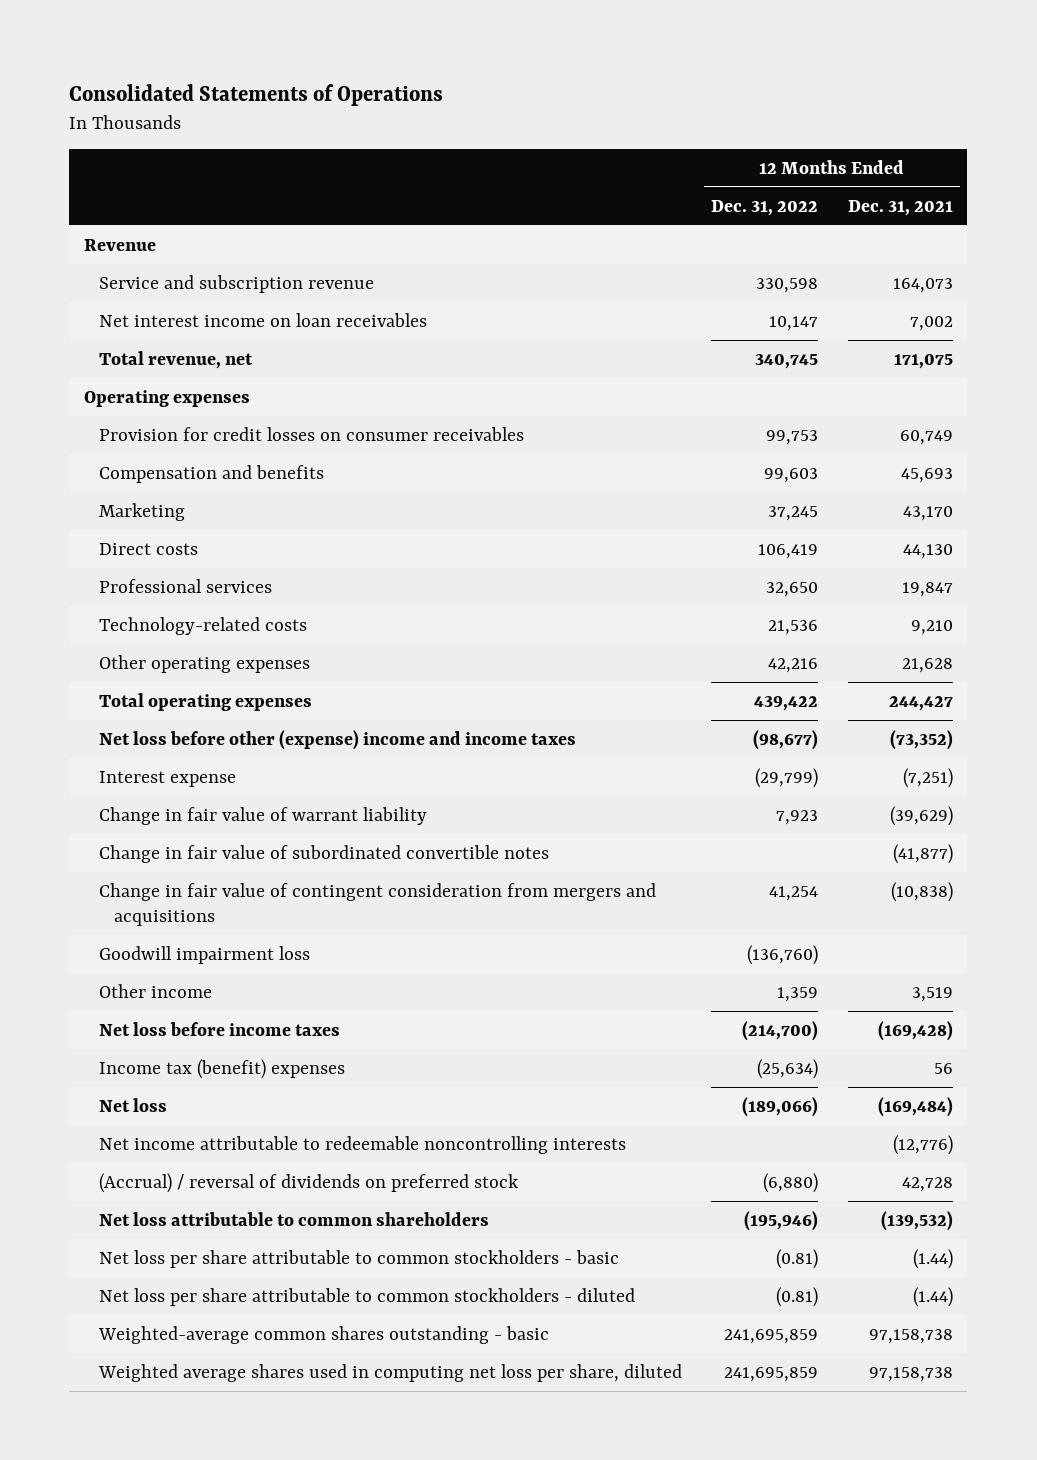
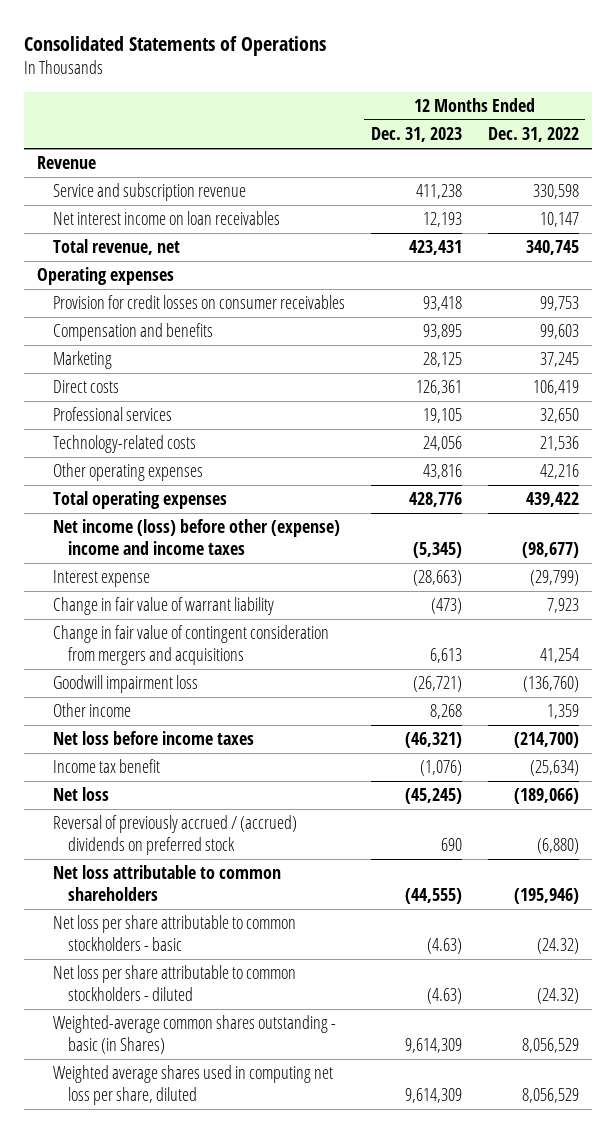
[847,199,953,216] Dec. 31, 2021 -> none
none -> [370,127,462,143] Dec. 31, 2023
[99,729,577,750] Net loss before other (expense) income and income taxes -> [52,519,340,555] Net income (loss) before other (expense) income and income taxes
[99,844,550,863] Change in fair value of subordinated convertible notes -> none
[99,1058,346,1079] Income tax (benefit) expenses -> [52,759,160,774] Income tax benefit
[99,1135,627,1154] Net income attributable to redeemable noncontrolling interests -> none
[99,1172,520,1193] (Accrual) / reversal of dividends on preferred stock -> [52,815,297,855] Reversal of previously accrued / (accrued) dividends on preferred stock
[776,1248,819,1269] (0.81) -> [536,937,579,954] (24.32)
[776,1286,819,1307] (0.81) -> [536,987,579,1004] (24.32)
[98,1325,550,1344] Weighted-average common shares outstanding - basic -> [52,1015,336,1054] Weighted-average common shares outstanding - basic (in Shares)
[724,1328,819,1344] 241,695,859 -> [521,1037,579,1053] 8,056,529
[724,1366,819,1382] 241,695,859 -> [521,1087,579,1103] 8,056,529

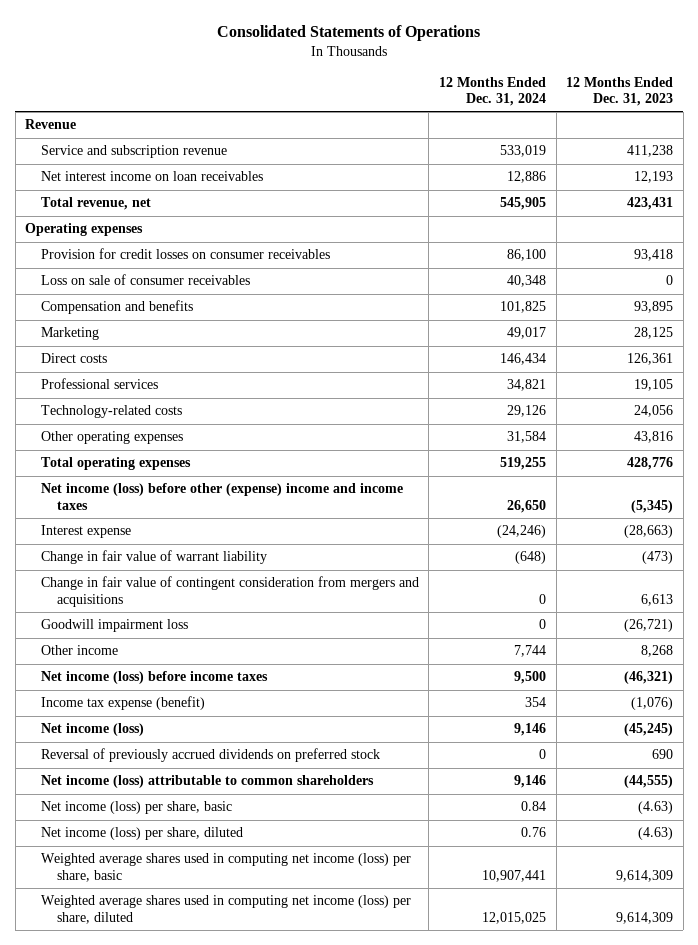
[487,127,579,143] Dec. 31, 2022 -> none
none -> [438,76,546,107] 12 Months Ended Dec. 31, 2024
none -> [40,274,250,286] Loss on sale of consumer receivables
[52,731,254,746] Net loss before income taxes -> [40,671,268,685] Net income (loss) before income taxes
[52,759,160,774] Income tax benefit -> [40,696,205,711] Income tax expense (benefit)
[52,787,109,802] Net loss -> [40,723,144,737] Net income (loss)
[52,815,297,855] Reversal of previously accrued / (accrued) dividends on preferred stock -> [40,748,380,763] Reversal of previously accrued dividends on preferred stock
[52,865,281,901] Net loss attributable to common shareholders -> [40,775,374,789] Net income (loss) attributable to common shareholders
[52,915,296,951] Net loss per share attributable to common stockholders - basic -> [40,801,232,815] Net income (loss) per share, basic
[52,965,296,1001] Net loss per share attributable to common stockholders - diluted -> [40,827,243,841] Net income (loss) per share, diluted
[52,1015,336,1054] Weighted-average common shares outstanding - basic (in Shares) -> [40,853,411,882] Weighted average shares used in computing net income (loss) per share, basic
[52,1065,333,1105] Weighted average shares used in computing net loss per share, diluted -> [40,895,411,924] Weighted average shares used in computing net income (loss) per share, diluted

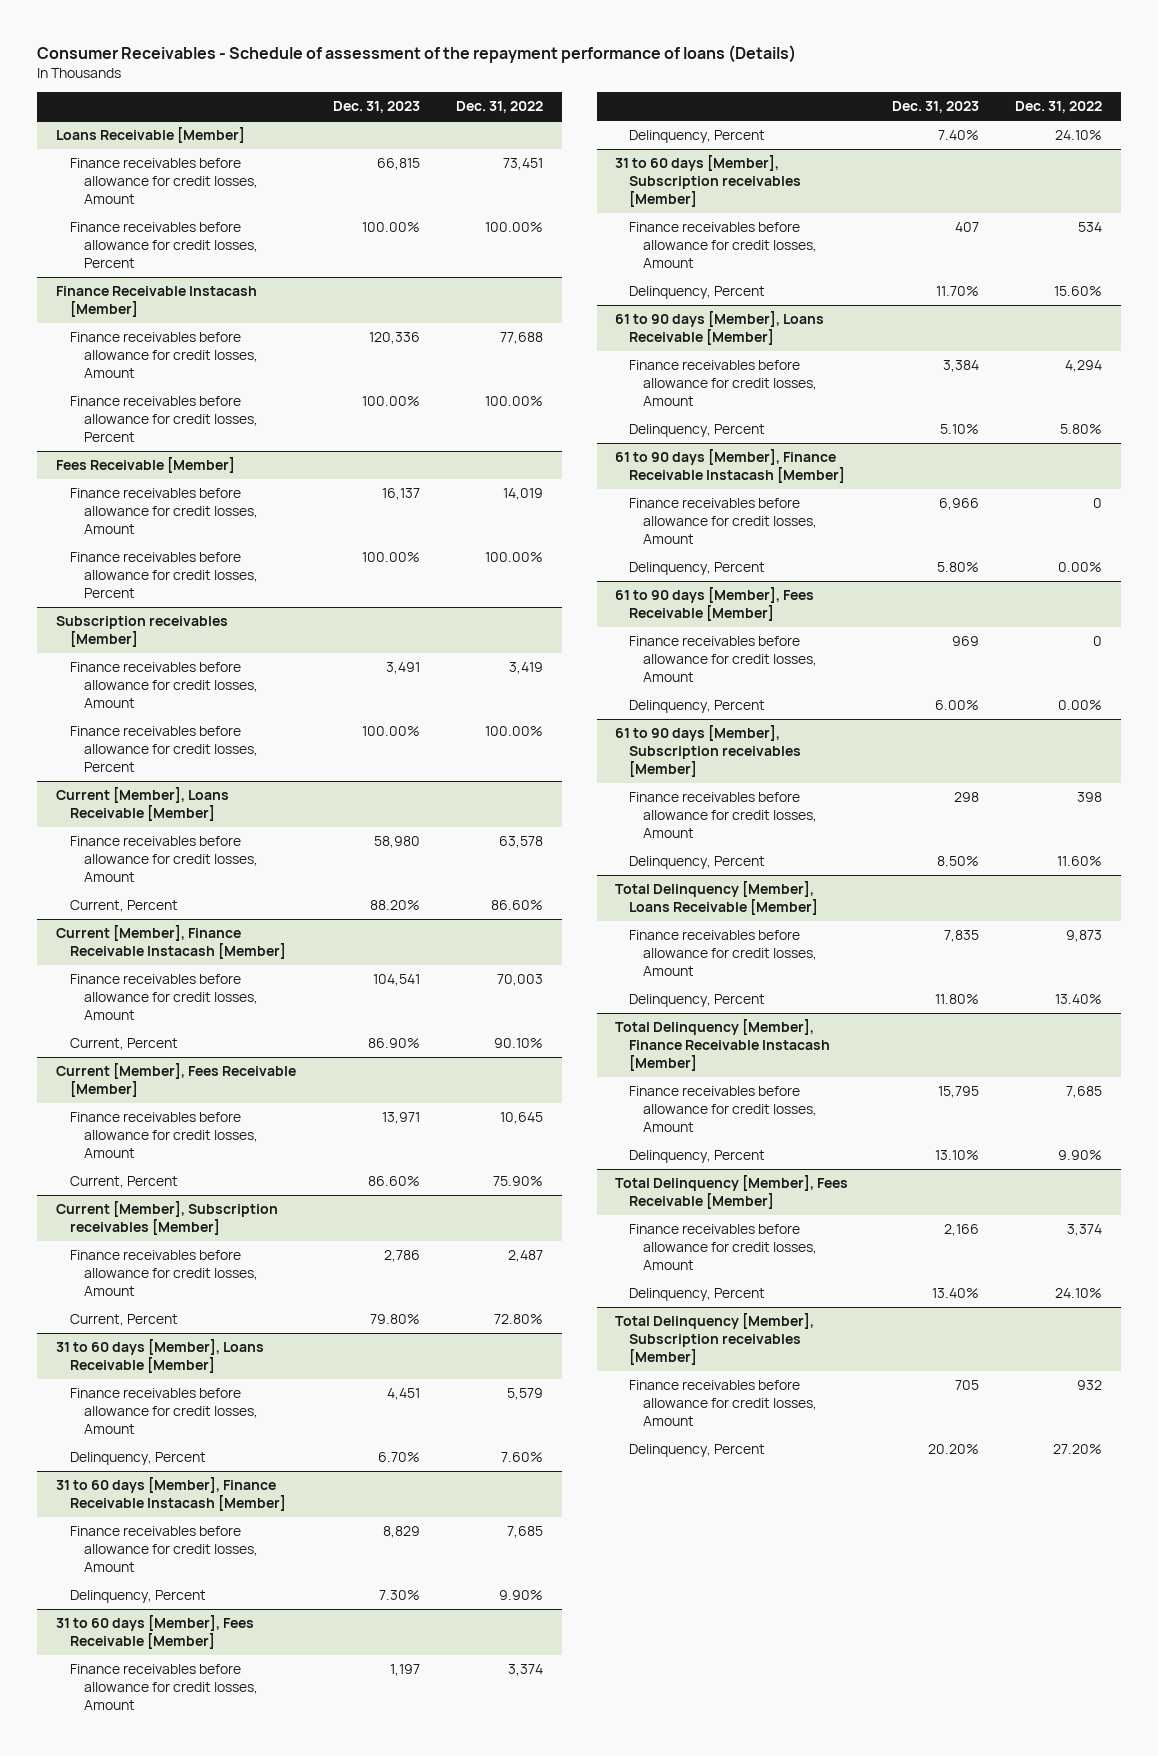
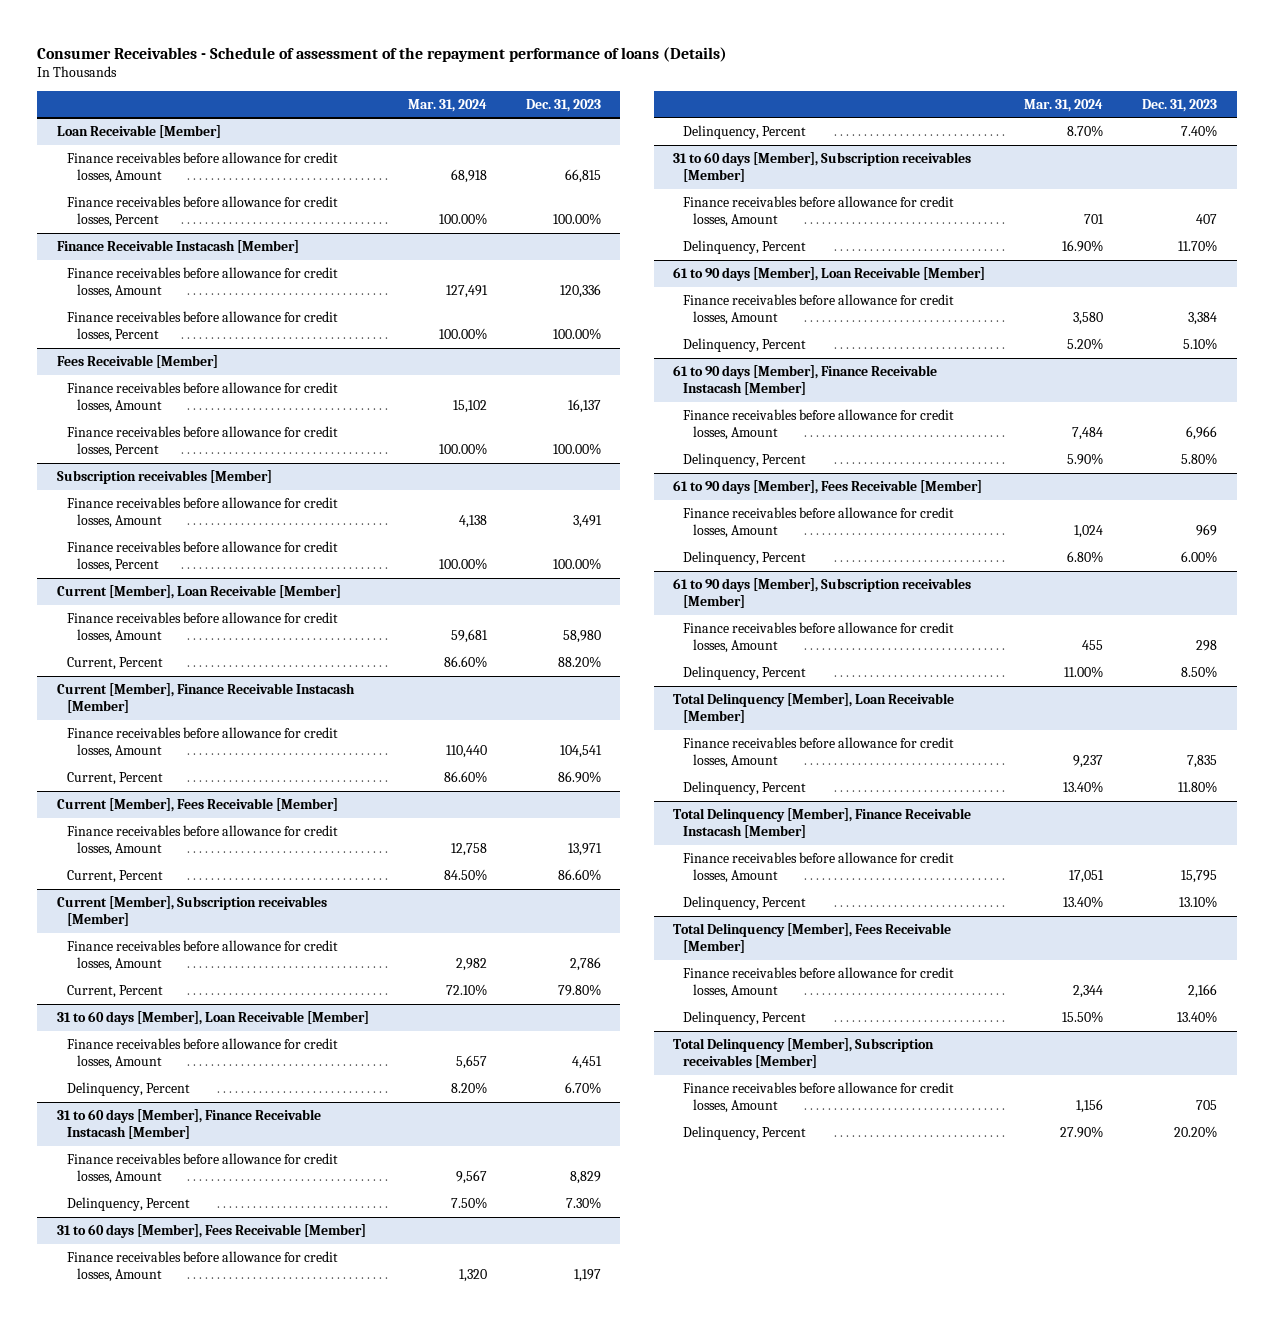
[456,100,544,113] Dec. 31, 2022 -> none
none -> [407,98,487,112] Mar. 31, 2024
[55,127,245,144] Loans Receivable [Member] -> [56,124,221,138] Loan Receivable [Member]
[55,787,229,822] Current [Member], Loans Receivable [Member] -> [56,584,341,599] Current [Member], Loan Receivable [Member]
[55,1339,264,1374] 31 to 60 days [Member], Loans Receivable [Member] -> [56,1010,369,1025] 31 to 60 days [Member], Loan Receivable [Member]
[614,311,824,346] 61 to 90 days [Member], Loans Receivable [Member] -> [673,266,986,281] 61 to 90 days [Member], Loan Receivable [Member]
[614,881,818,916] Total Delinquency [Member], Loans Receivable [Member] -> [673,692,955,723] Total Delinquency [Member], Loan Receivable [Member]

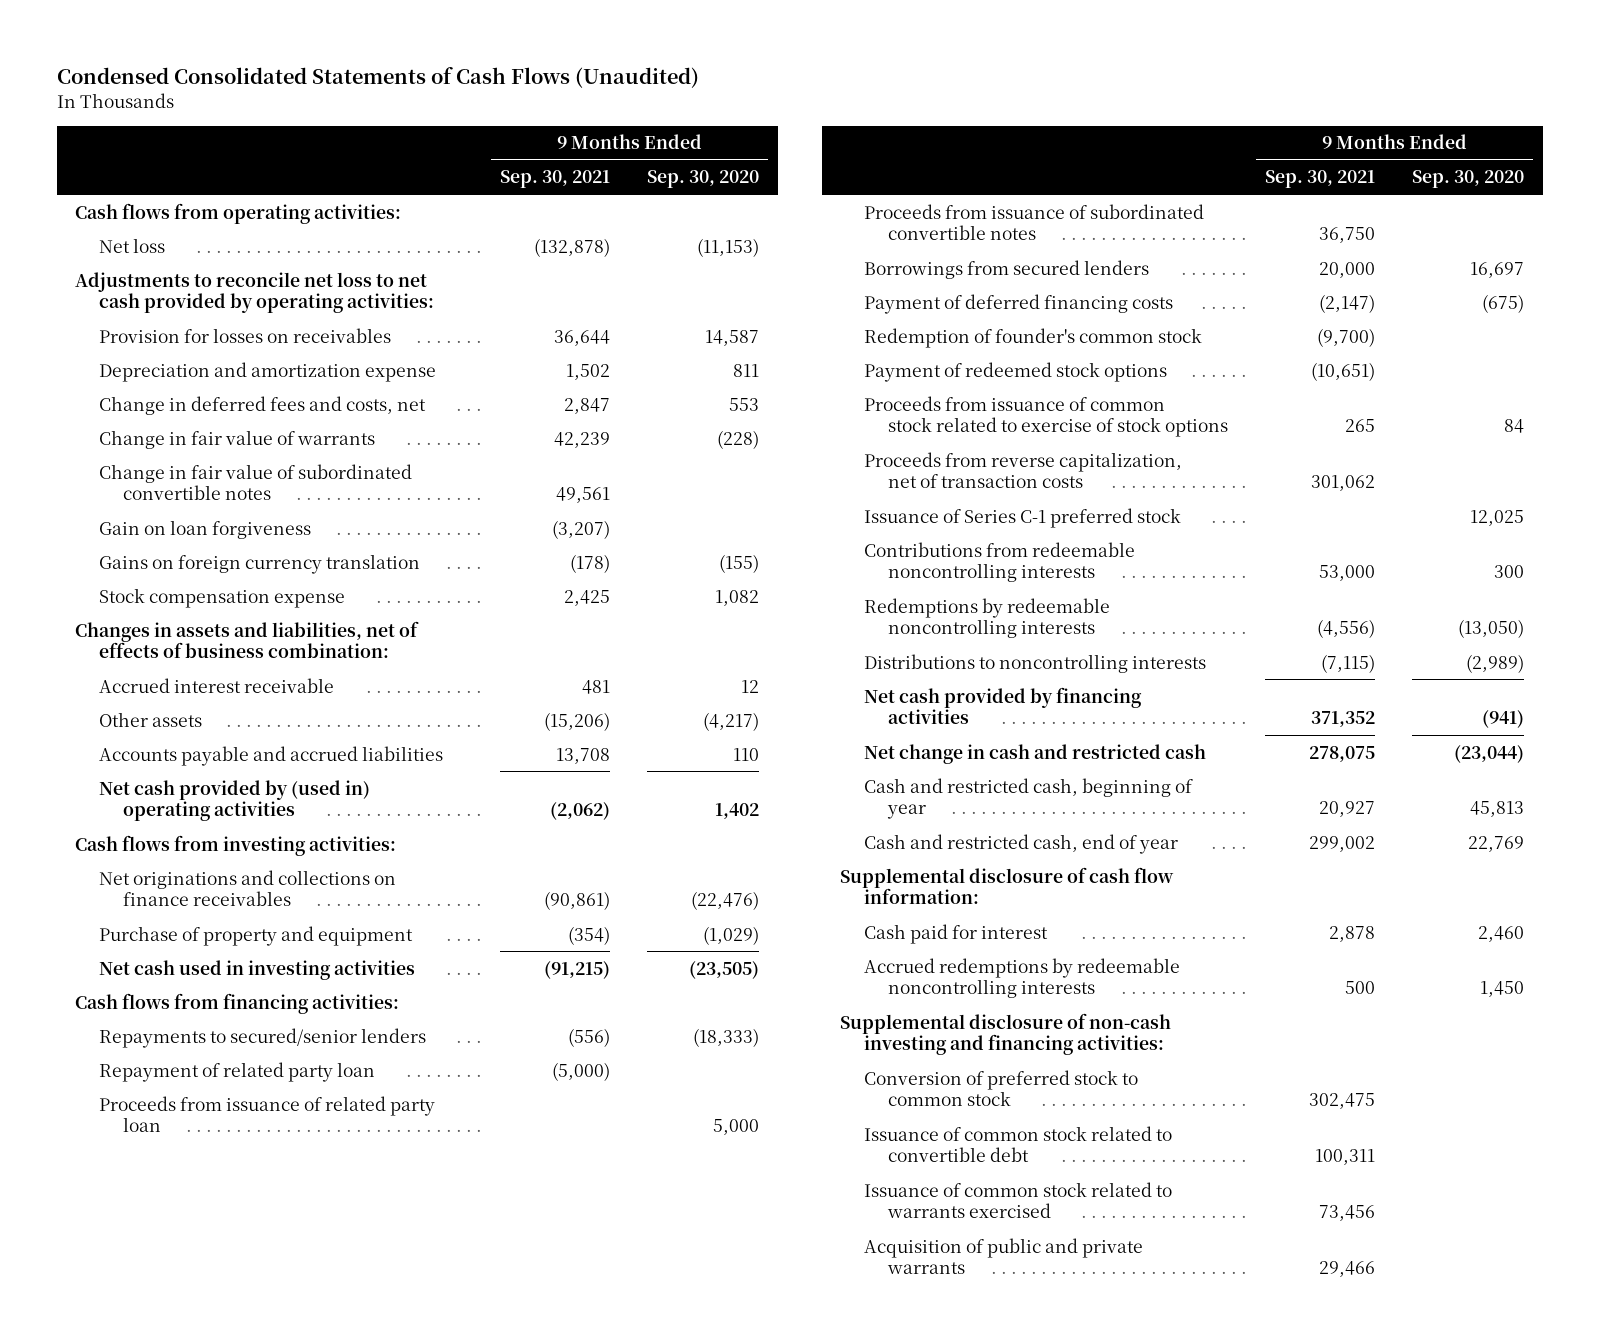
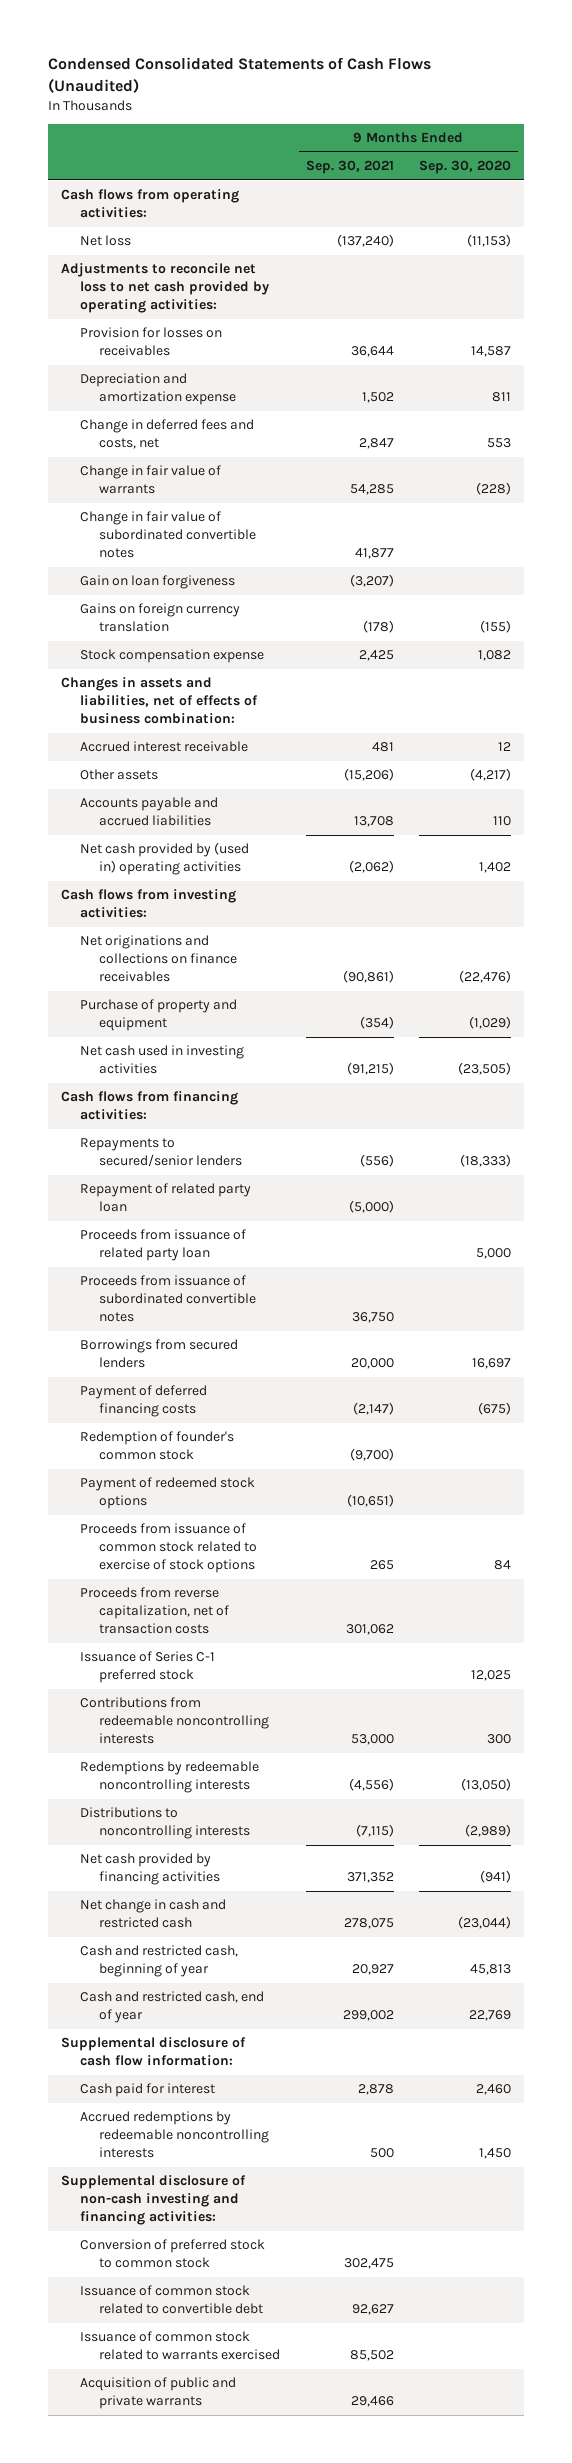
[534,237,611,257] (132,878) -> [336,234,394,248] (137,240)
[554,431,611,448] 42,239 -> [349,484,394,496] 54,285
[556,486,611,503] 49,561 -> [354,548,394,560] 41,877
[1315,1148,1376,1165] 100,311 -> [351,2304,394,2316] 92,627
[1319,1204,1376,1221] 73,456 -> [349,2350,394,2362] 85,502

